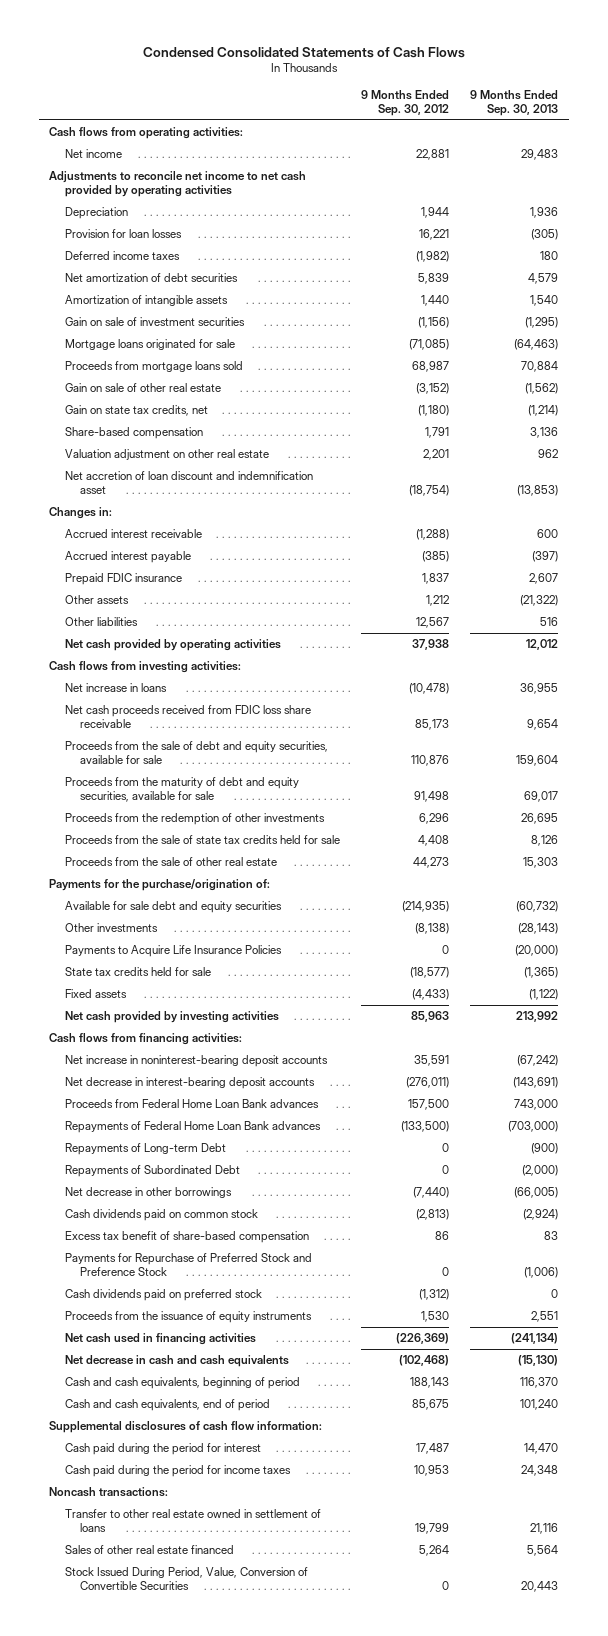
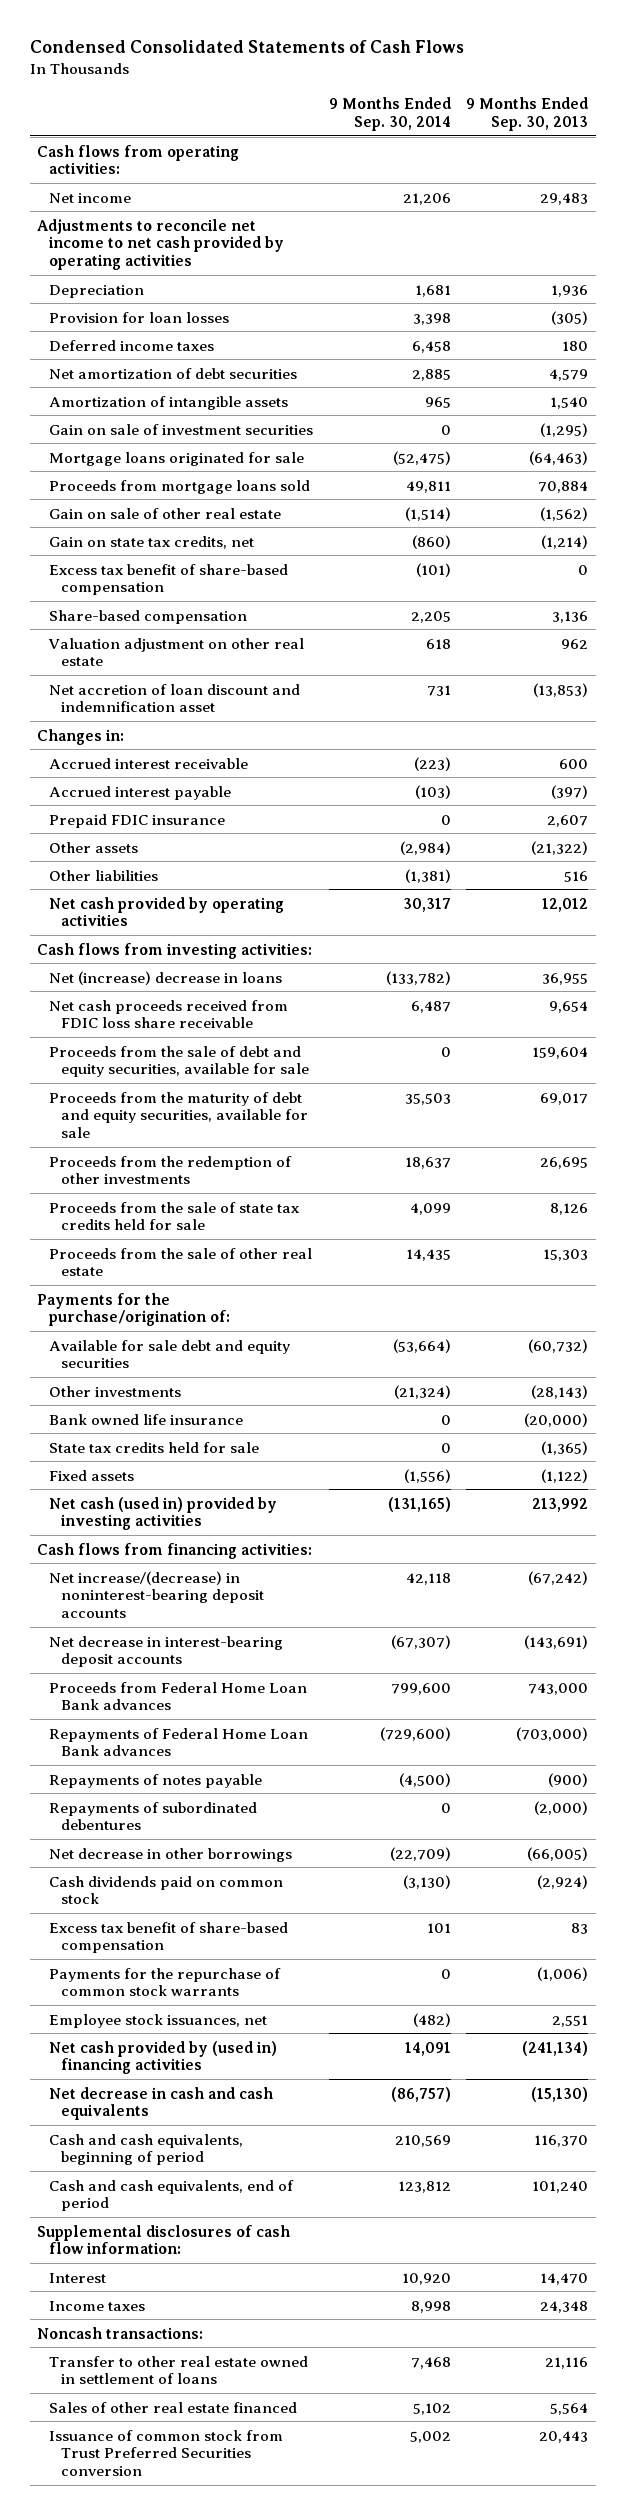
[361,89,450,116] 9 Months Ended Sep. 30, 2012 -> none
none -> [328,96,451,131] 9 Months Ended Sep. 30, 2014
none -> [49,563,289,596] Excess tax benefit of share-based compensation
[64,683,167,693] Net increase in loans -> [49,970,283,985] Net (increase) decrease in loans
[64,945,282,958] Payments to Acquire Life Insurance Policies -> [49,1413,244,1425] Bank owned life insurance
[64,1011,279,1024] Net cash provided by investing activities -> [49,1496,278,1531] Net cash (used in) provided by investing activities
[64,1055,328,1068] Net increase in noninterest-bearing deposit accounts -> [49,1570,264,1619] Net increase/(decrease) in noninterest-bearing deposit accounts
[64,1143,226,1156] Repayments of Long-term Debt -> [49,1773,263,1788] Repayments of notes payable
[64,1165,240,1178] Repayments of Subordinated Debt -> [49,1801,258,1831] Repayments of subordinated debentures
[64,1253,312,1277] Payments for Repurchase of Preferred Stock and Preference Stock -> none
[64,1289,262,1302] Cash dividends paid on preferred stock -> none
none -> [49,1967,282,1997] Payments for the repurchase of common stock warrants
[64,1311,312,1324] Proceeds from the issuance of equity instruments -> [49,2013,268,2028] Employee stock issuances, net
[64,1333,256,1346] Net cash used in financing activities -> [49,2040,278,2075] Net cash provided by (used in) financing activities
[64,1443,261,1456] Cash paid during the period for interest -> [49,2272,107,2283] Interest
[64,1465,291,1478] Cash paid during the period for income taxes -> [49,2300,146,2311] Income taxes
[64,1567,308,1591] Stock Issued During Period, Value, Conversion of Convertible Securities -> [49,2429,284,2477] Issuance of common stock from Trust Preferred Securities conversion

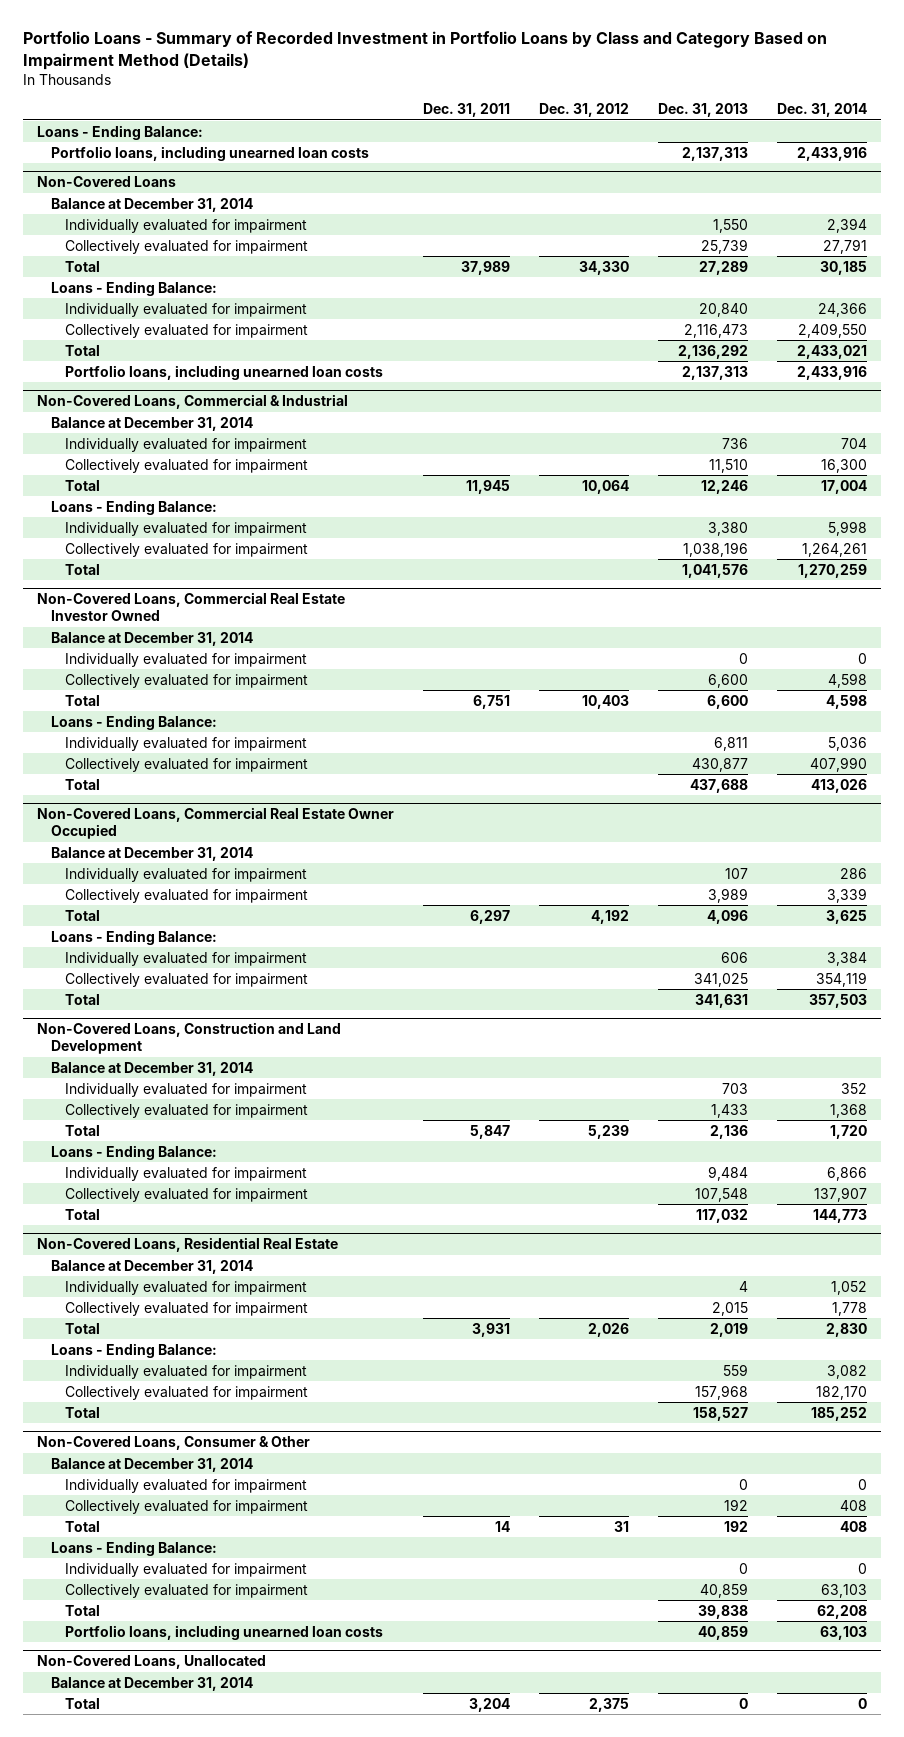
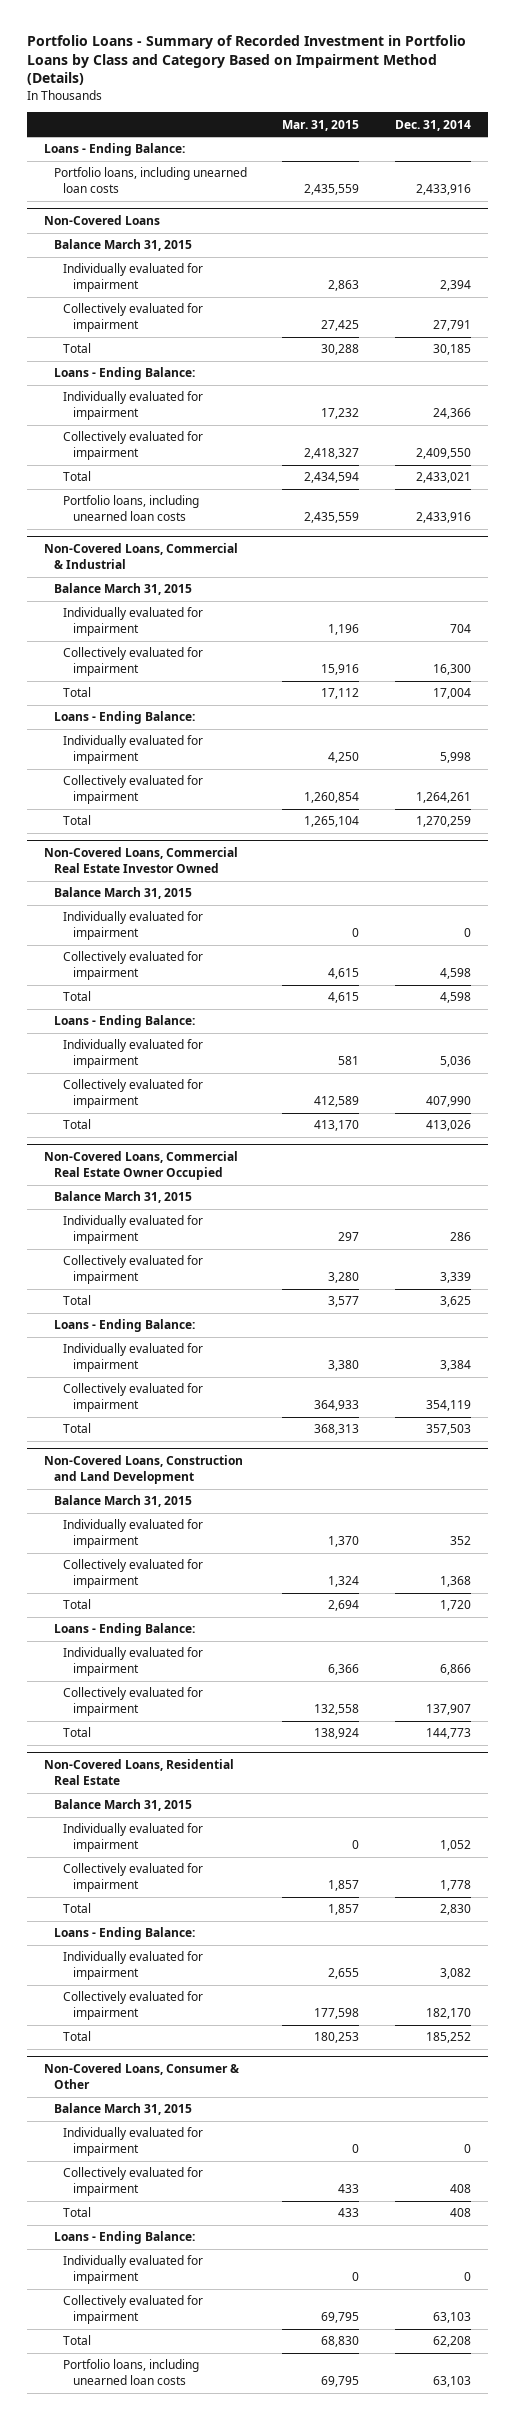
[423,103,511,118] Dec. 31, 2011 -> none
[539,103,630,118] Dec. 31, 2012 -> none
[658,103,749,118] Dec. 31, 2013 -> none
none -> [282,119,360,131] Mar. 31, 2015
[51,197,254,212] Balance at December 31, 2014 -> [53,239,192,252] Balance March 31, 2015
[51,416,254,431] Balance at December 31, 2014 -> [53,583,192,596] Balance March 31, 2015
[51,631,254,646] Balance at December 31, 2014 -> [53,887,192,900] Balance March 31, 2015
[51,846,254,861] Balance at December 31, 2014 -> [53,1191,192,1204] Balance March 31, 2015
[51,1061,254,1076] Balance at December 31, 2014 -> [53,1495,192,1508] Balance March 31, 2015
[51,1259,254,1274] Balance at December 31, 2014 -> [53,1799,192,1812] Balance March 31, 2015
[51,1457,254,1472] Balance at December 31, 2014 -> [53,2103,192,2116] Balance March 31, 2015
[37,1655,267,1670] Non-Covered Loans, Unallocated -> none
[51,1676,254,1691] Balance at December 31, 2014 -> none
[65,1697,101,1709] Total -> none

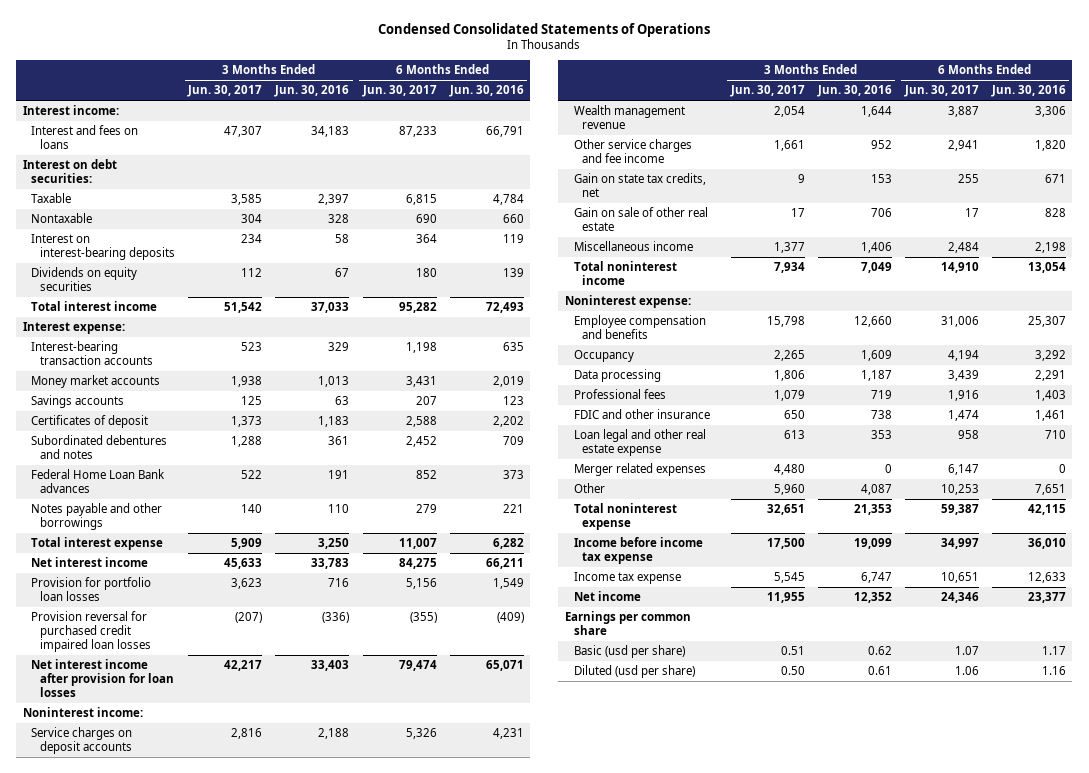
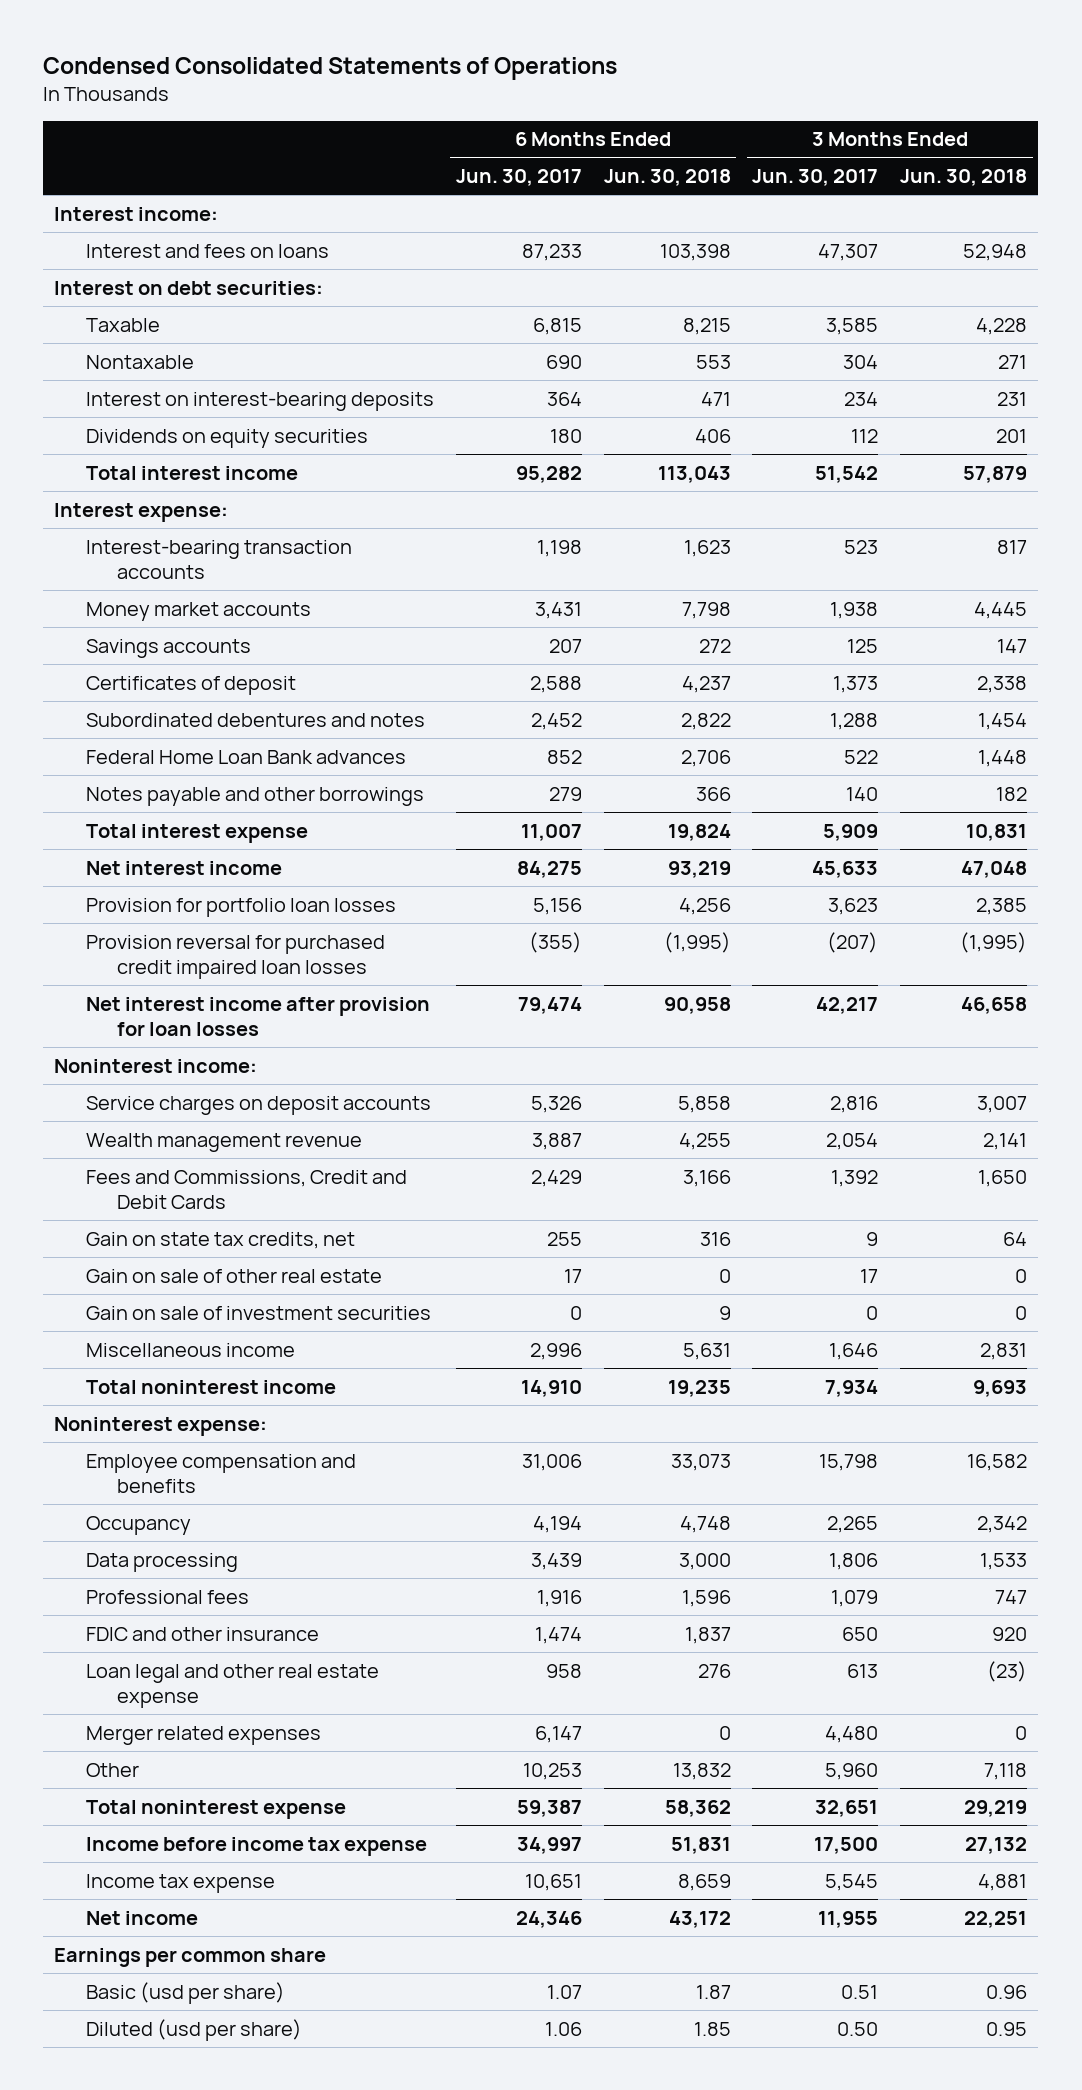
[274,85,350,98] Jun. 30, 2016 -> none
[448,85,524,98] Jun. 30, 2016 -> none
none -> [603,169,731,187] Jun. 30, 2018
none -> [900,169,1028,187] Jun. 30, 2018
[573,139,692,164] Other service charges and fee income -> none
none -> [85,1169,407,1209] Fees and Commissions, Credit and Debit Cards
none -> [85,1305,431,1320] Gain on sale of investment securities
[773,242,805,254] 1,377 -> [829,1342,879,1360] 1,646
[947,242,979,254] 2,484 -> [529,1342,582,1360] 2,996

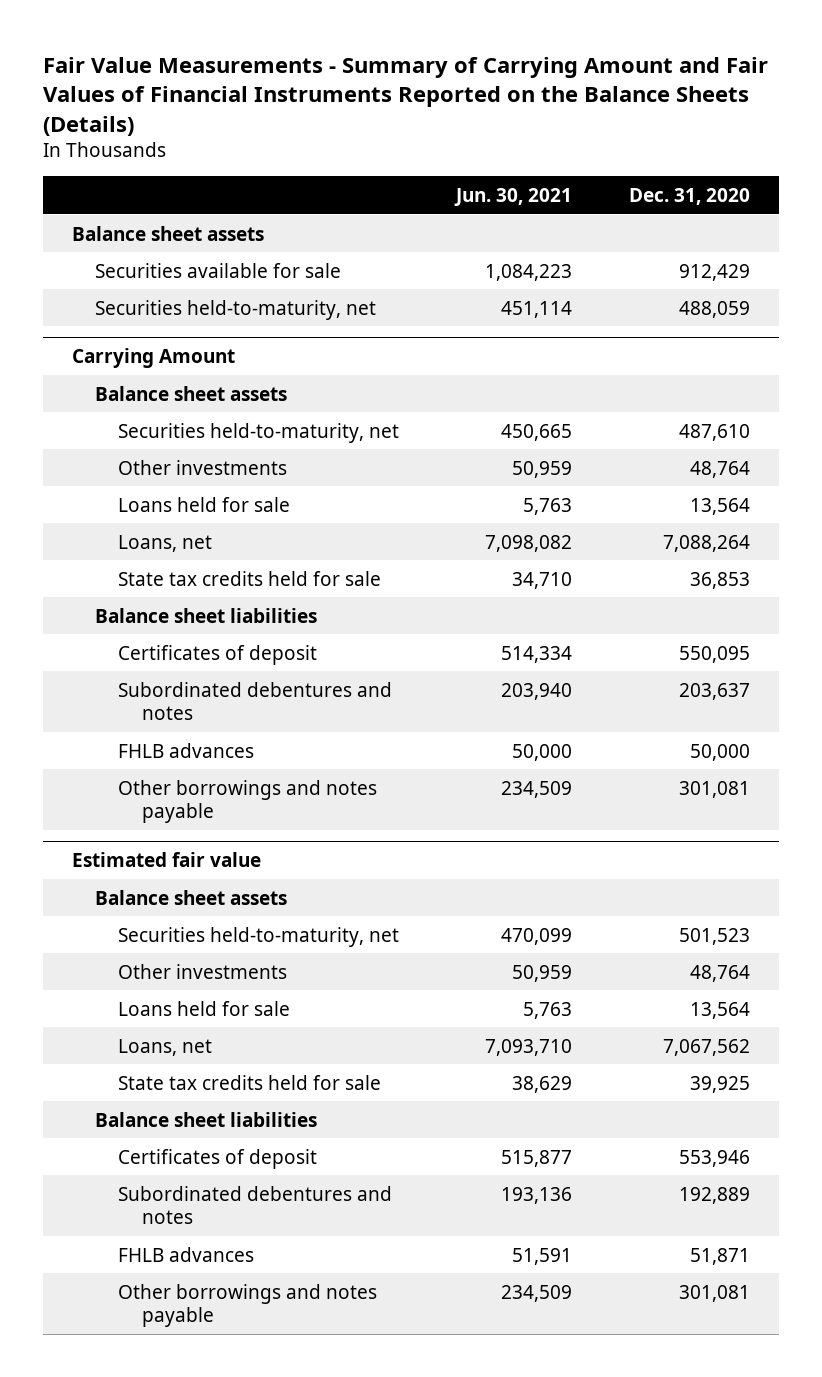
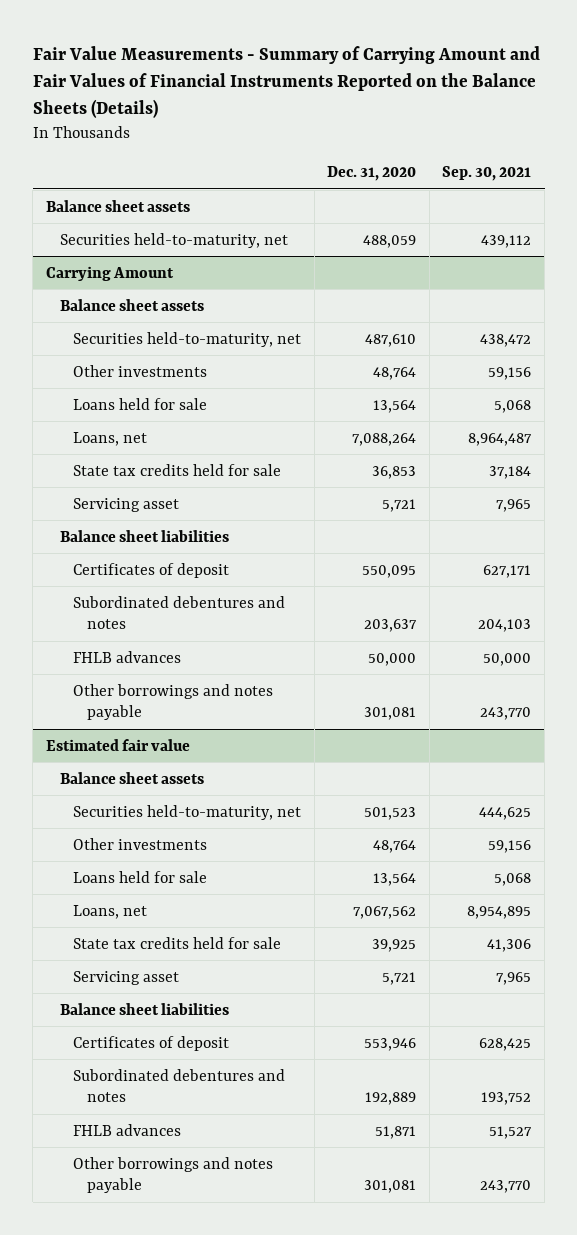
[454,188,573,207] Jun. 30, 2021 -> none
none -> [442,165,532,181] Sep. 30, 2021
[95,262,342,278] Securities available for sale -> none
none -> [73,497,180,512] Servicing asset
none -> [73,970,180,985] Servicing asset

